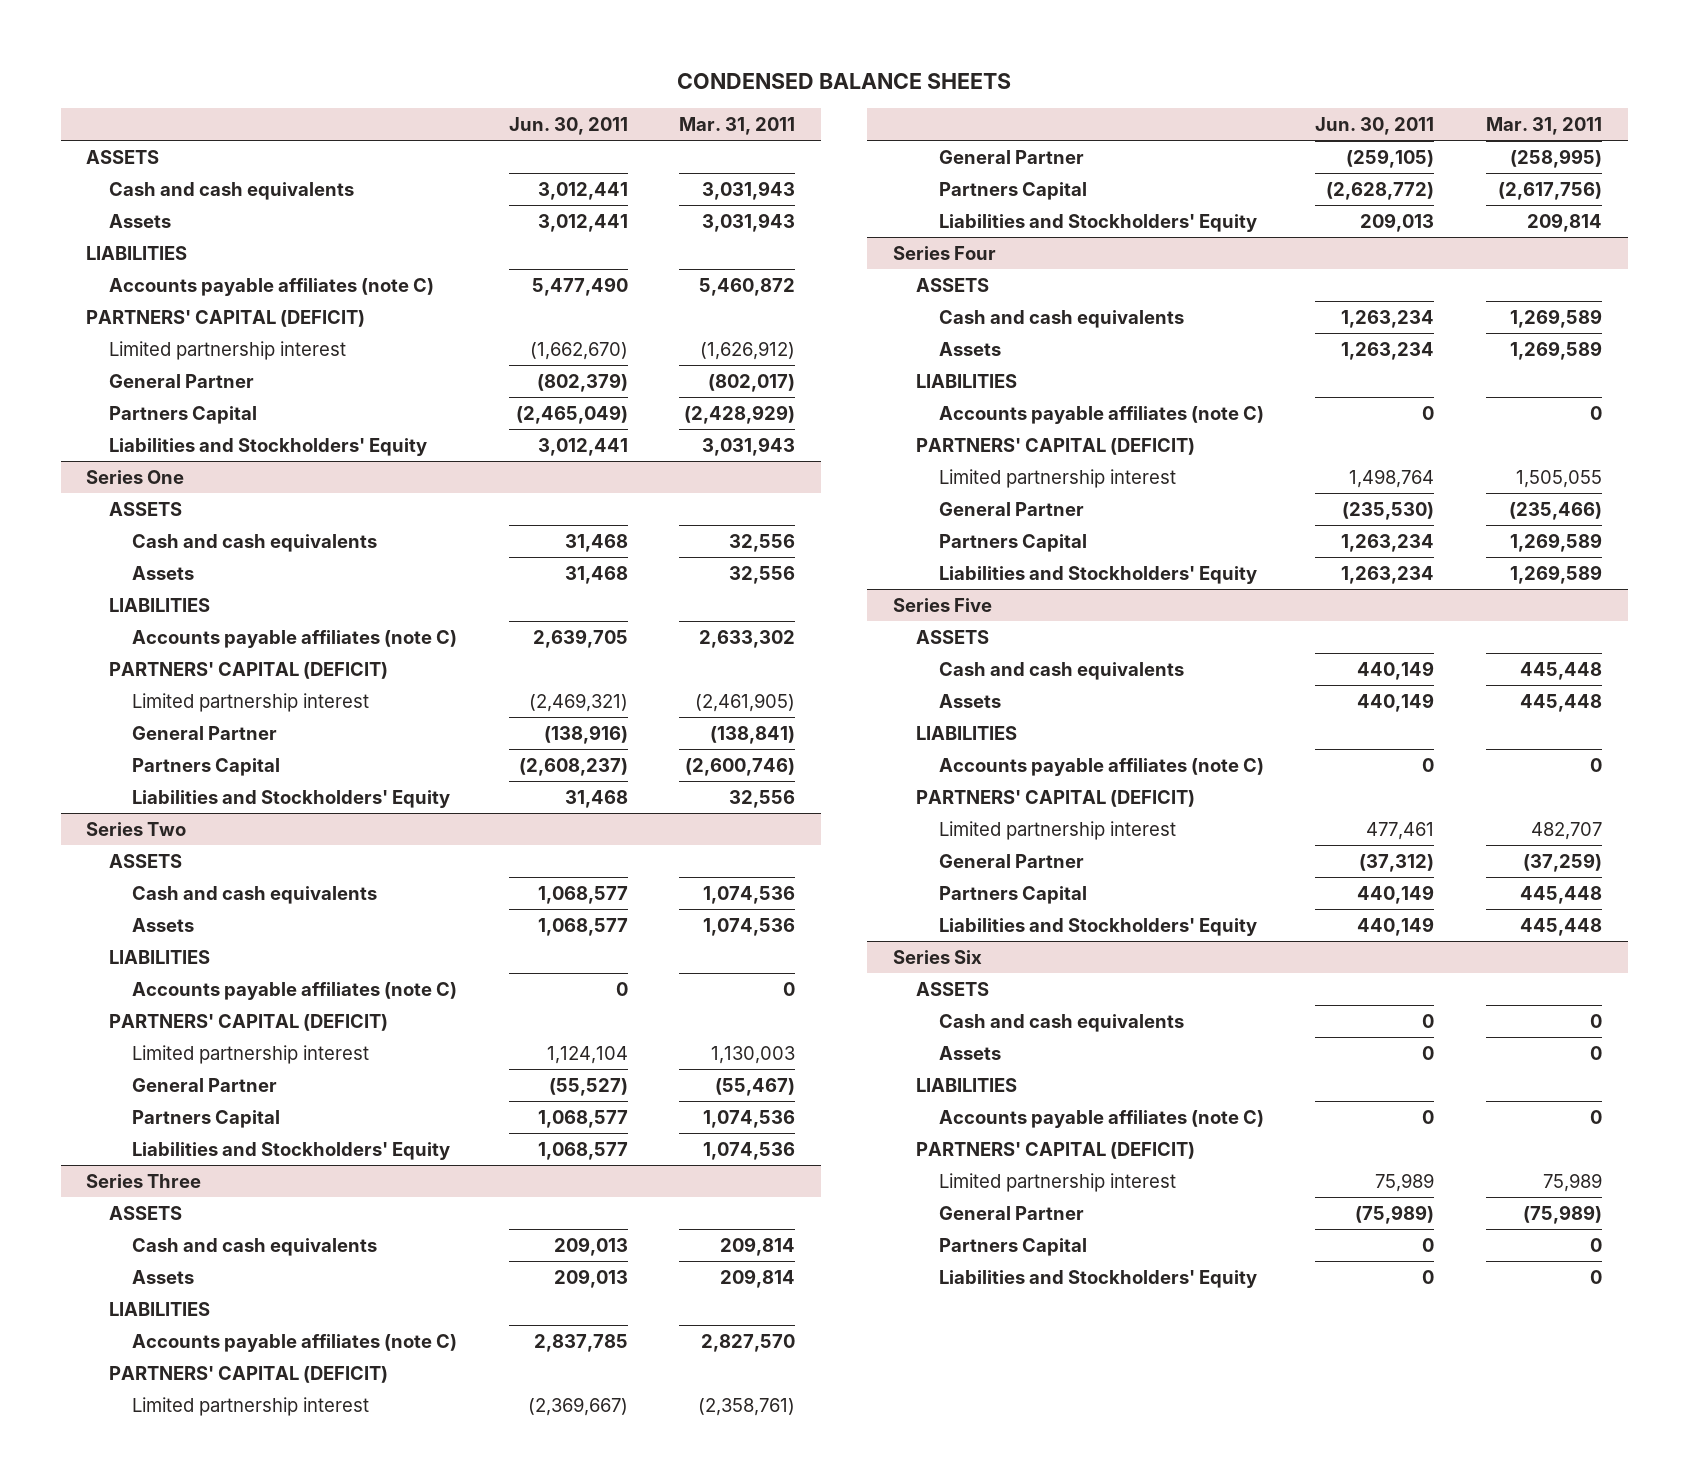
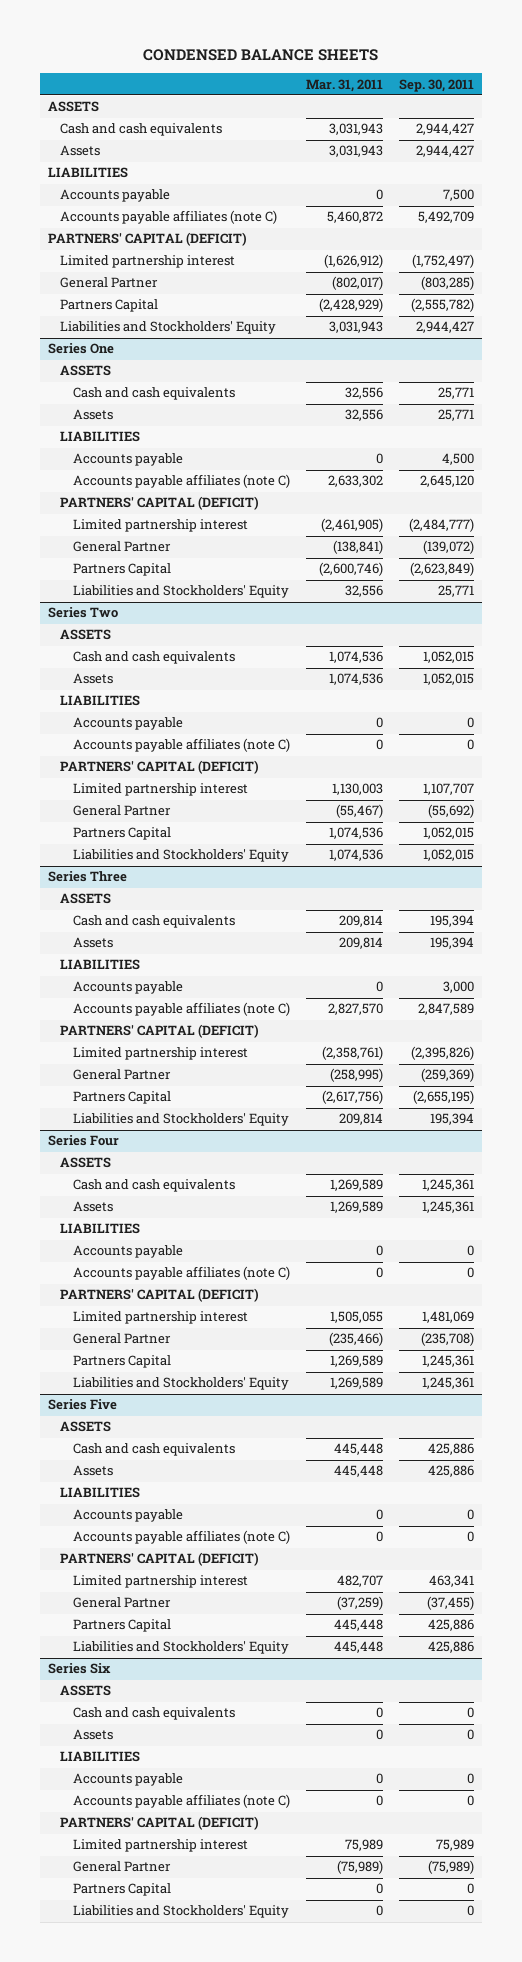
[508,116,628,135] Jun. 30, 2011 -> none
none -> [398,78,474,92] Sep. 30, 2011
none -> [60,189,171,203] Accounts payable
none -> [72,453,183,467] Accounts payable
none -> [72,717,183,731] Accounts payable
none -> [72,981,183,995] Accounts payable
none -> [72,1245,183,1259] Accounts payable
none -> [72,1509,183,1523] Accounts payable
none -> [72,1773,183,1787] Accounts payable

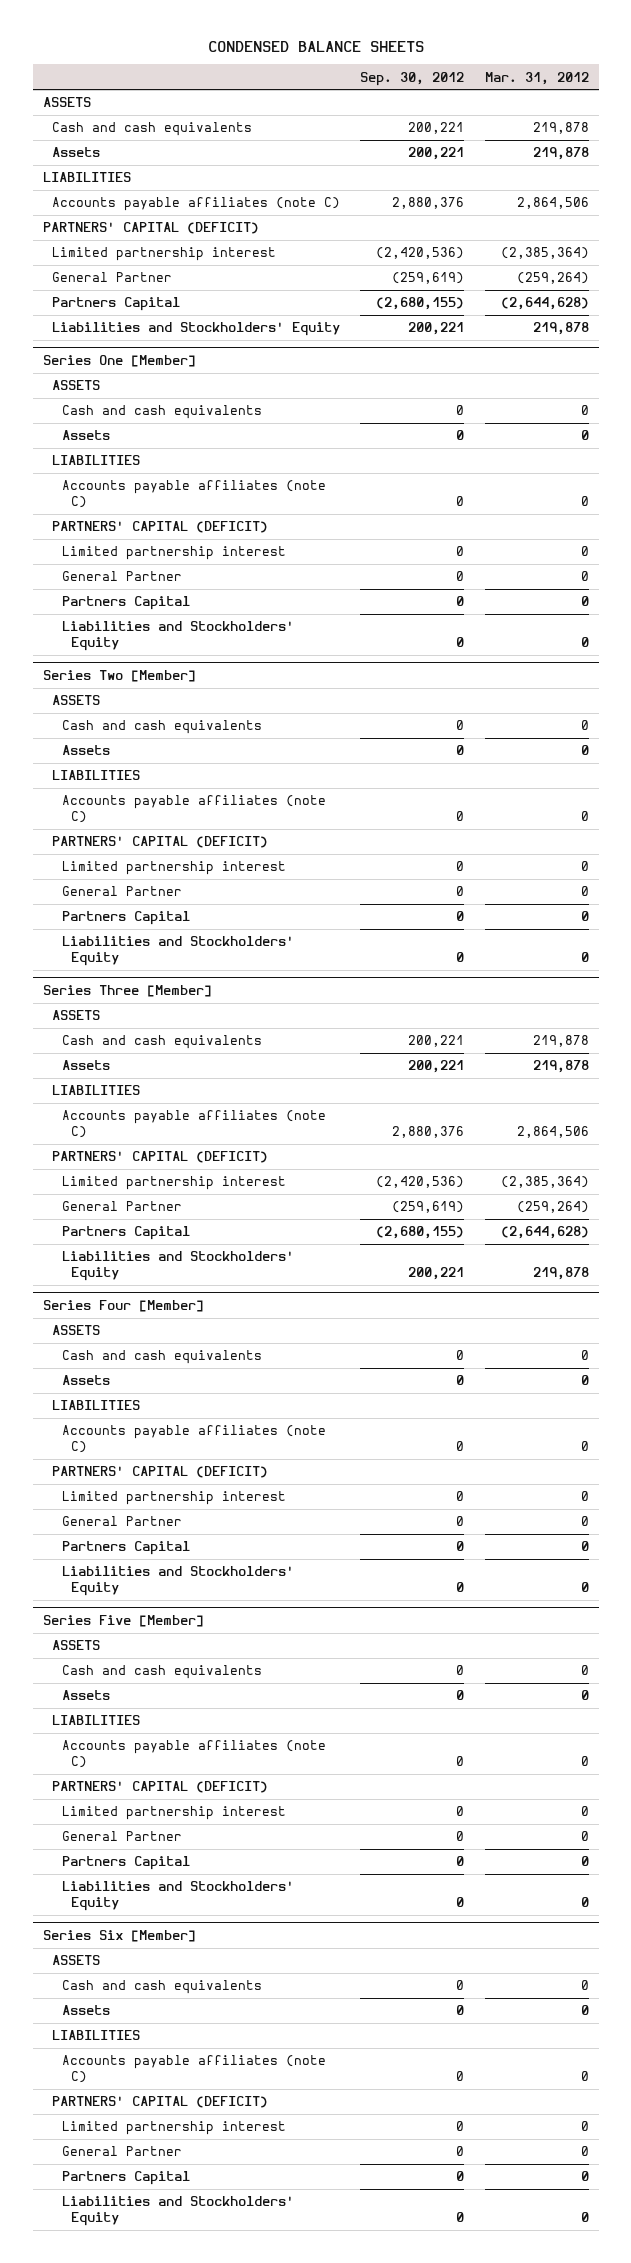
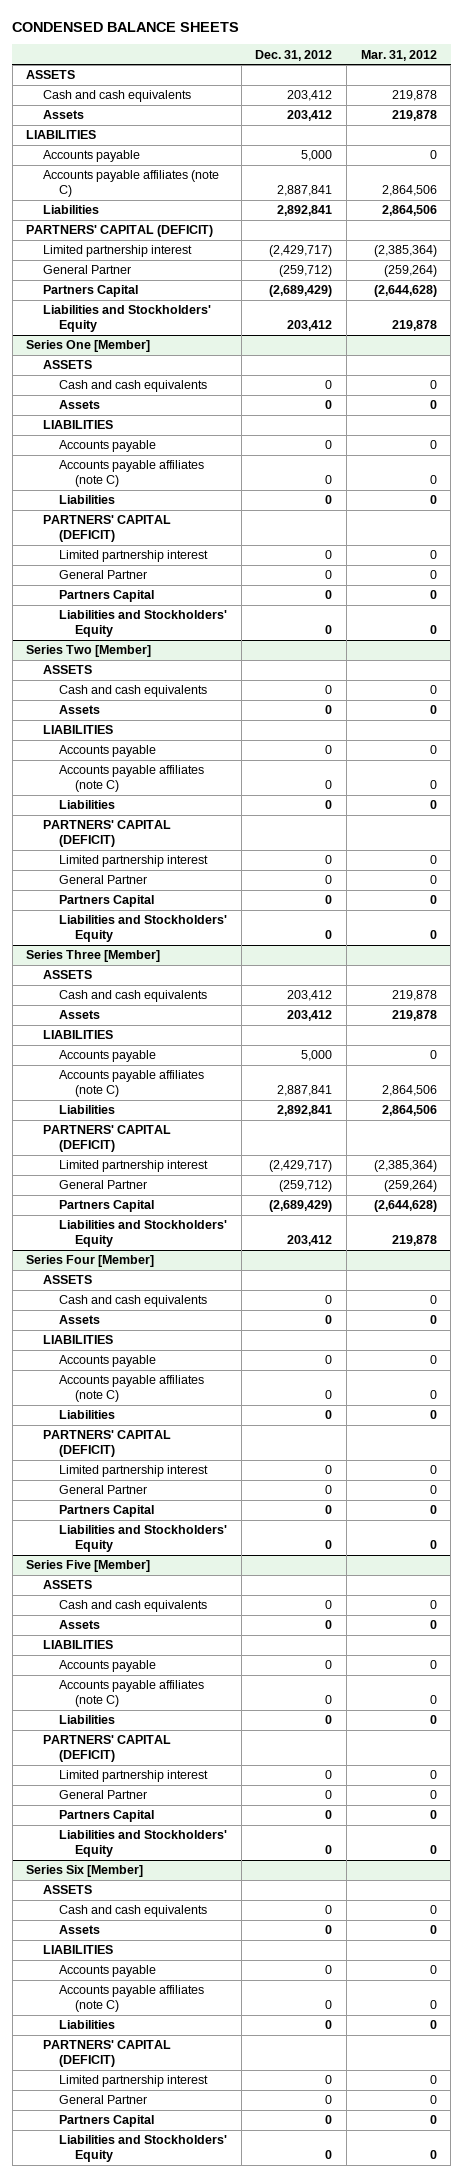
[360,71,465,86] Sep. 30, 2012 -> none
none -> [255,49,333,61] Dec. 31, 2012
none -> [42,150,140,163] Accounts payable
none -> [42,205,99,215] Liabilities
none -> [58,440,156,453] Accounts payable
none -> [58,495,115,505] Liabilities
none -> [58,745,156,758] Accounts payable
none -> [58,800,115,810] Liabilities
none -> [58,1050,156,1063] Accounts payable
none -> [58,1105,115,1115] Liabilities
none -> [58,1355,156,1368] Accounts payable
none -> [58,1410,115,1420] Liabilities
none -> [58,1660,156,1673] Accounts payable
none -> [58,1715,115,1725] Liabilities
none -> [58,1965,156,1978] Accounts payable
none -> [58,2020,115,2030] Liabilities

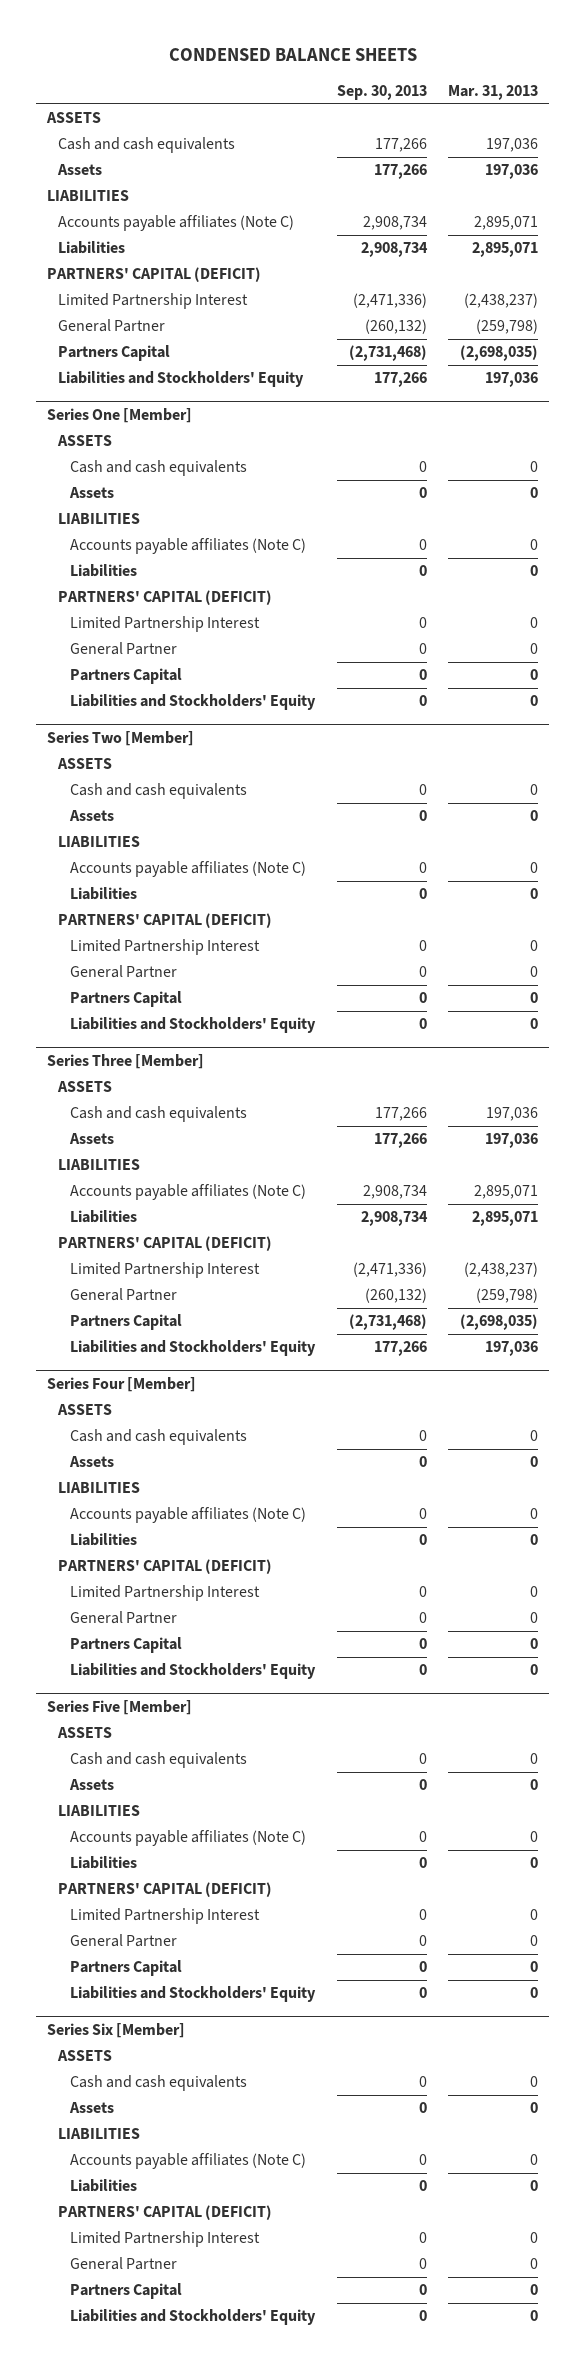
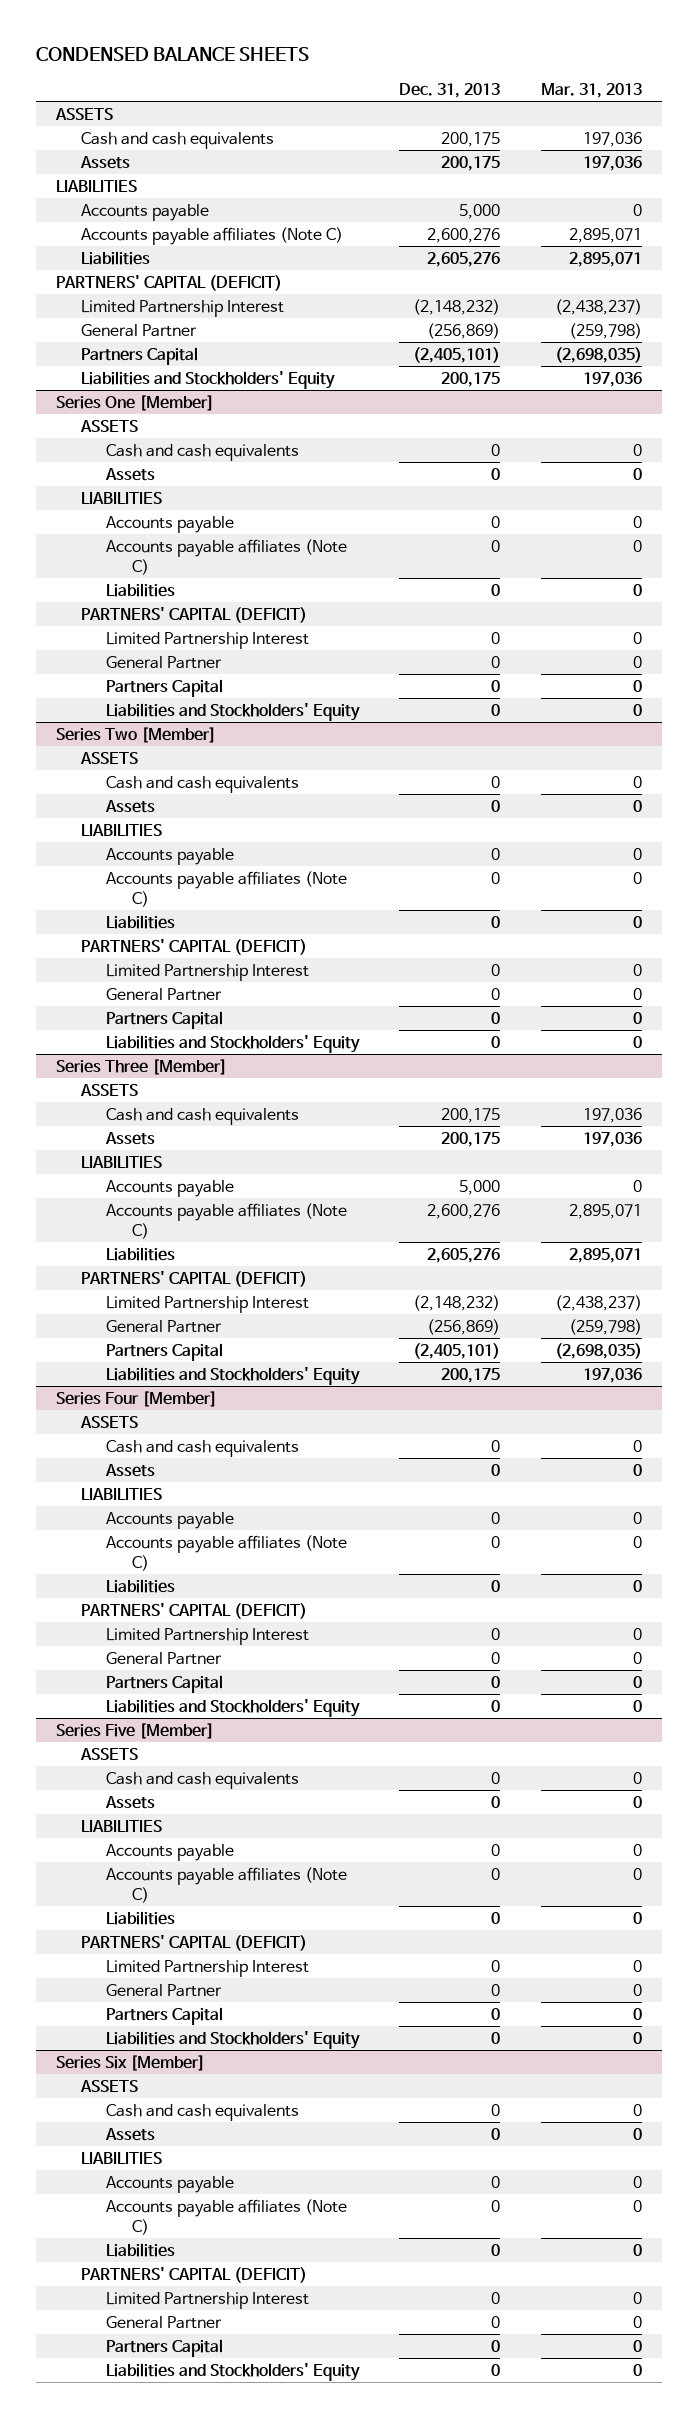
[336,84,427,100] Sep. 30, 2013 -> none
none -> [399,82,501,98] Dec. 31, 2013
none -> [81,204,210,222] Accounts payable
none -> [106,516,235,534] Accounts payable
none -> [106,848,235,866] Accounts payable
none -> [106,1180,235,1198] Accounts payable
none -> [106,1512,235,1530] Accounts payable
none -> [106,1844,235,1862] Accounts payable
none -> [106,2176,235,2194] Accounts payable

